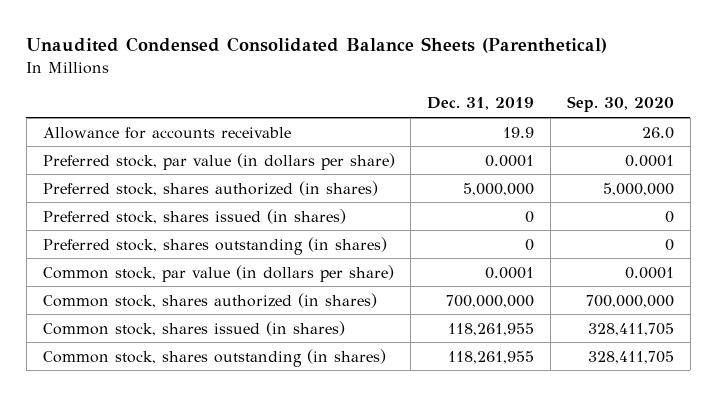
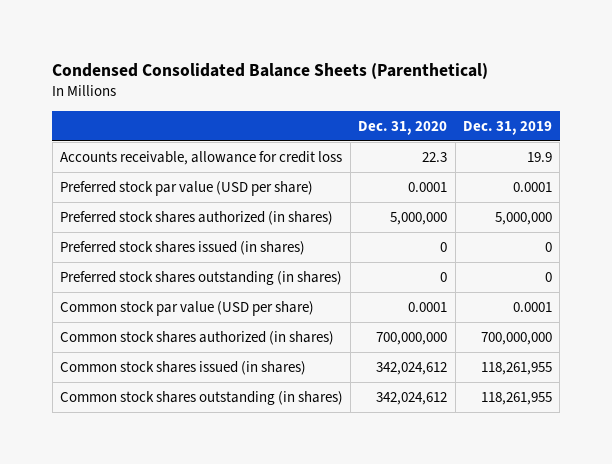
[26,37,608,54] Unaudited Condensed Consolidated Balance Sheets (Parenthetical) -> [52,62,489,79] Condensed Consolidated Balance Sheets (Parenthetical)
[566,96,674,113] Sep. 30, 2020 -> none
none -> [358,120,448,135] Dec. 31, 2020
[42,126,291,139] Allowance for accounts receivable -> [59,150,342,165] Accounts receivable, allowance for credit loss
[42,152,395,170] Preferred stock, par value (in dollars per share) -> [59,180,313,196] Preferred stock par value (USD per share)
[42,180,378,196] Preferred stock, shares authorized (in shares) -> [59,210,333,225] Preferred stock shares authorized (in shares)
[42,208,346,224] Preferred stock, shares issued (in shares) -> [59,240,305,255] Preferred stock shares issued (in shares)
[42,236,387,255] Preferred stock, shares outstanding (in shares) -> [59,270,342,285] Preferred stock shares outstanding (in shares)
[42,264,394,282] Common stock, par value (in dollars per share) -> [59,300,314,316] Common stock par value (USD per share)
[42,292,377,308] Common stock, shares authorized (in shares) -> [59,330,334,345] Common stock shares authorized (in shares)
[42,320,345,336] Common stock, shares issued (in shares) -> [59,360,306,375] Common stock shares issued (in shares)
[42,348,386,367] Common stock, shares outstanding (in shares) -> [59,390,343,405] Common stock shares outstanding (in shares)

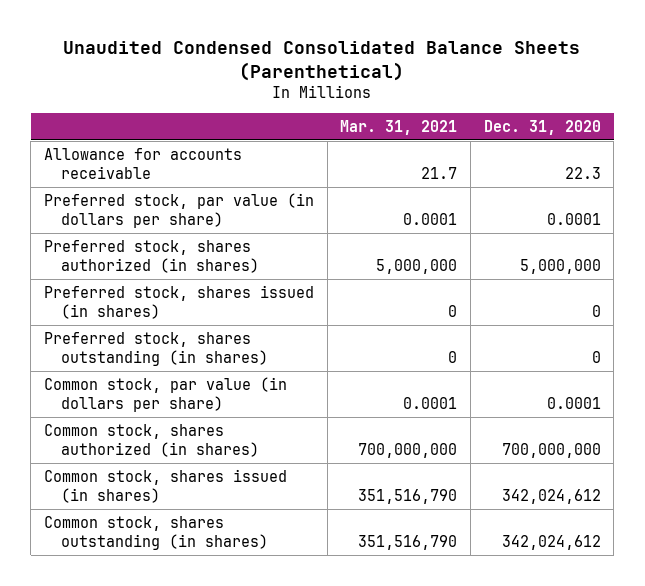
[52,62,489,79] Condensed Consolidated Balance Sheets (Parenthetical) -> [63,41,581,81] Unaudited Condensed Consolidated Balance Sheets (Parenthetical)
[463,120,553,135] Dec. 31, 2019 -> none
none -> [340,120,458,136] Mar. 31, 2021
[59,150,342,165] Accounts receivable, allowance for credit loss -> [43,147,242,180] Allowance for accounts receivable
[59,180,313,196] Preferred stock par value (USD per share) -> [43,192,314,229] Preferred stock, par value (in dollars per share)
[59,210,333,225] Preferred stock shares authorized (in shares) -> [43,239,259,274] Preferred stock, shares authorized (in shares)
[59,240,305,255] Preferred stock shares issued (in shares) -> [43,284,314,320] Preferred stock, shares issued (in shares)
[59,270,342,285] Preferred stock shares outstanding (in shares) -> [43,331,268,367] Preferred stock, shares outstanding (in shares)
[59,300,314,316] Common stock par value (USD per share) -> [43,376,287,413] Common stock, par value (in dollars per share)
[59,330,334,345] Common stock shares authorized (in shares) -> [43,423,259,458] Common stock, shares authorized (in shares)
[59,360,306,375] Common stock shares issued (in shares) -> [43,468,287,504] Common stock, shares issued (in shares)
[59,390,343,405] Common stock shares outstanding (in shares) -> [43,515,268,551] Common stock, shares outstanding (in shares)

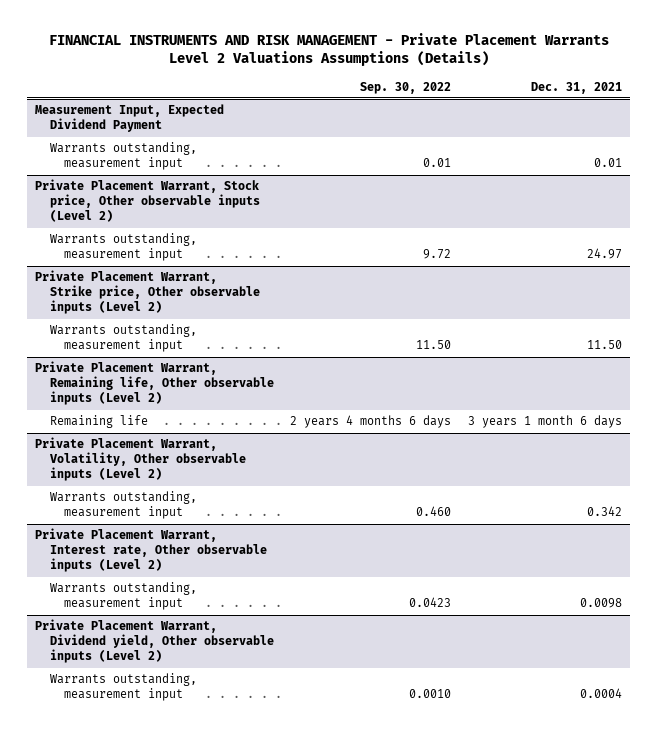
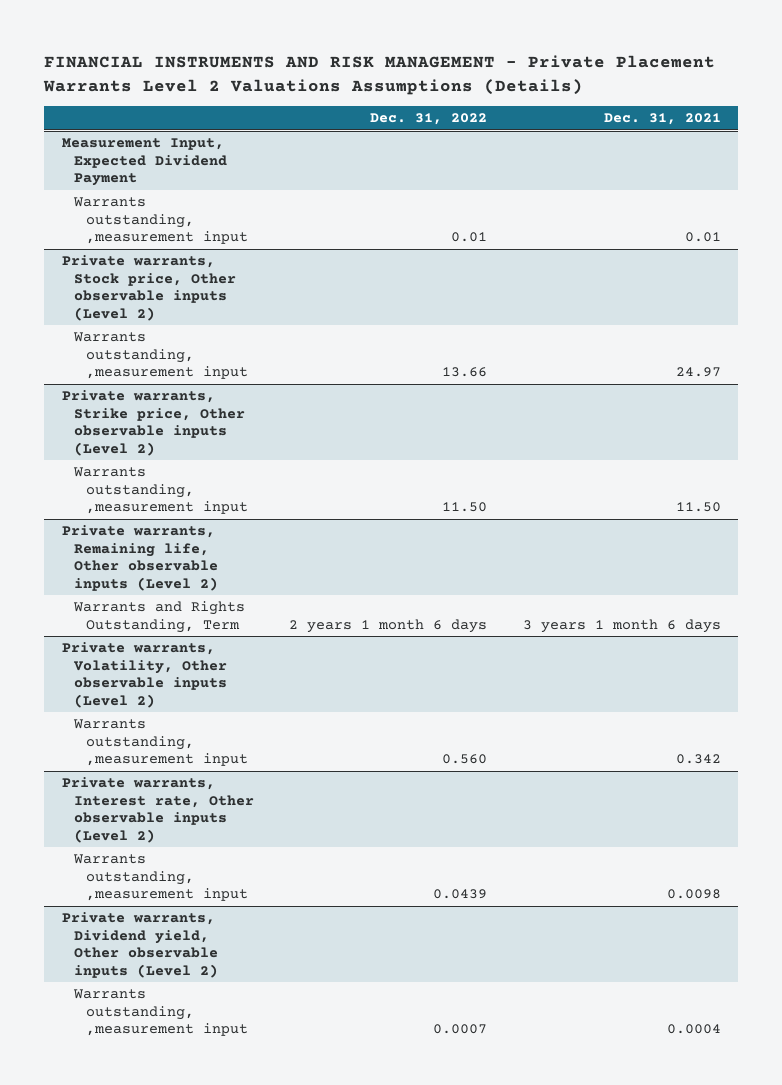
[360,81,452,94] Sep. 30, 2022 -> none
none -> [370,113,488,126] Dec. 31, 2022
[49,142,197,171] Warrants outstanding, measurement input -> [72,197,248,245] Warrants outstanding, ,measurement input
[35,179,260,223] Private Placement Warrant, Stock price, Other observable inputs (Level 2) -> [61,255,236,321] Private warrants, Stock price, Other observable inputs (Level 2)
[49,233,197,262] Warrants outstanding, measurement input -> [72,332,248,380] Warrants outstanding, ,measurement input
[35,270,260,315] Private Placement Warrant, Strike price, Other observable inputs (Level 2) -> [61,390,245,456] Private warrants, Strike price, Other observable inputs (Level 2)
[49,324,197,353] Warrants outstanding, measurement input -> [72,467,248,515] Warrants outstanding, ,measurement input
[35,361,274,406] Private Placement Warrant, Remaining life, Other observable inputs (Level 2) -> [61,525,218,591] Private warrants, Remaining life, Other observable inputs (Level 2)
[49,415,148,429] Remaining life -> [72,601,245,633] Warrants and Rights Outstanding, Term
[35,437,246,482] Private Placement Warrant, Volatility, Other observable inputs (Level 2) -> [61,642,227,708] Private warrants, Volatility, Other observable inputs (Level 2)
[49,491,197,520] Warrants outstanding, measurement input -> [72,719,248,767] Warrants outstanding, ,measurement input
[35,528,267,573] Private Placement Warrant, Interest rate, Other observable inputs (Level 2) -> [61,777,254,843] Private warrants, Interest rate, Other observable inputs (Level 2)
[49,582,197,611] Warrants outstanding, measurement input -> [72,854,248,902] Warrants outstanding, ,measurement input
[35,619,274,664] Private Placement Warrant, Dividend yield, Other observable inputs (Level 2) -> [61,912,218,978] Private warrants, Dividend yield, Other observable inputs (Level 2)
[49,673,197,702] Warrants outstanding, measurement input -> [72,989,248,1037] Warrants outstanding, ,measurement input

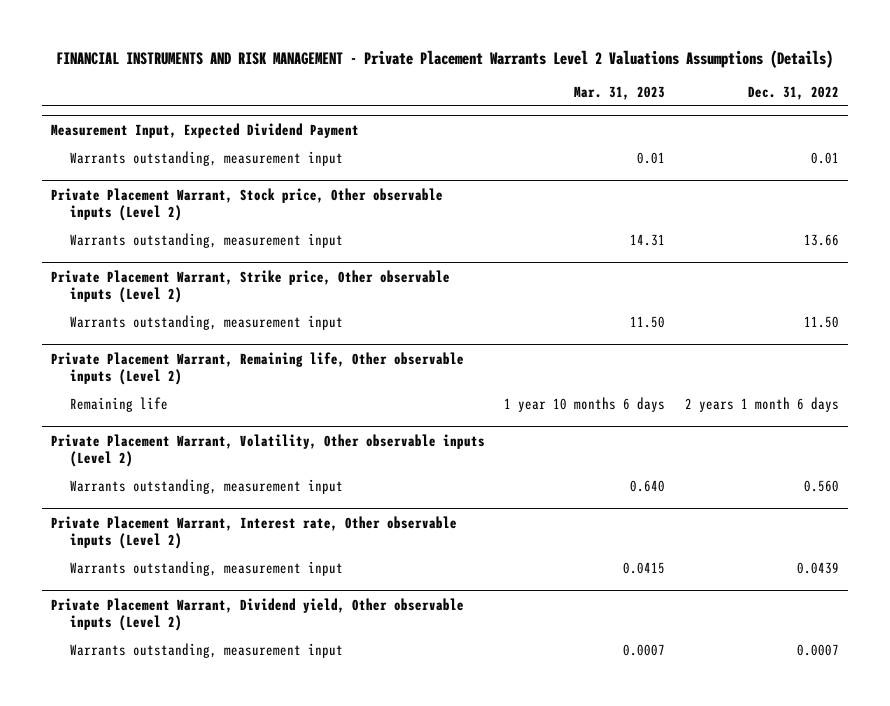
[603,113,721,126] Dec. 31, 2021 -> none
none -> [574,85,666,100] Mar. 31, 2023
[72,197,248,245] Warrants outstanding, ,measurement input -> [69,151,343,167] Warrants outstanding, measurement input
[61,255,236,321] Private warrants, Stock price, Other observable inputs (Level 2) -> [51,187,444,222] Private Placement Warrant, Stock price, Other observable inputs (Level 2)
[72,332,248,380] Warrants outstanding, ,measurement input -> [69,233,343,249] Warrants outstanding, measurement input
[61,390,245,456] Private warrants, Strike price, Other observable inputs (Level 2) -> [51,269,451,304] Private Placement Warrant, Strike price, Other observable inputs (Level 2)
[72,467,248,515] Warrants outstanding, ,measurement input -> [69,315,343,331] Warrants outstanding, measurement input
[61,525,218,591] Private warrants, Remaining life, Other observable inputs (Level 2) -> [51,351,465,386] Private Placement Warrant, Remaining life, Other observable inputs (Level 2)
[72,601,245,633] Warrants and Rights Outstanding, Term -> [69,397,168,413] Remaining life
[61,642,227,708] Private warrants, Volatility, Other observable inputs (Level 2) -> [51,433,486,468] Private Placement Warrant, Volatility, Other observable inputs (Level 2)
[72,719,248,767] Warrants outstanding, ,measurement input -> [69,479,343,495] Warrants outstanding, measurement input
[61,777,254,843] Private warrants, Interest rate, Other observable inputs (Level 2) -> [51,515,458,550] Private Placement Warrant, Interest rate, Other observable inputs (Level 2)
[72,854,248,902] Warrants outstanding, ,measurement input -> [69,561,343,577] Warrants outstanding, measurement input
[61,912,218,978] Private warrants, Dividend yield, Other observable inputs (Level 2) -> [51,597,465,632] Private Placement Warrant, Dividend yield, Other observable inputs (Level 2)
[72,989,248,1037] Warrants outstanding, ,measurement input -> [69,643,343,659] Warrants outstanding, measurement input

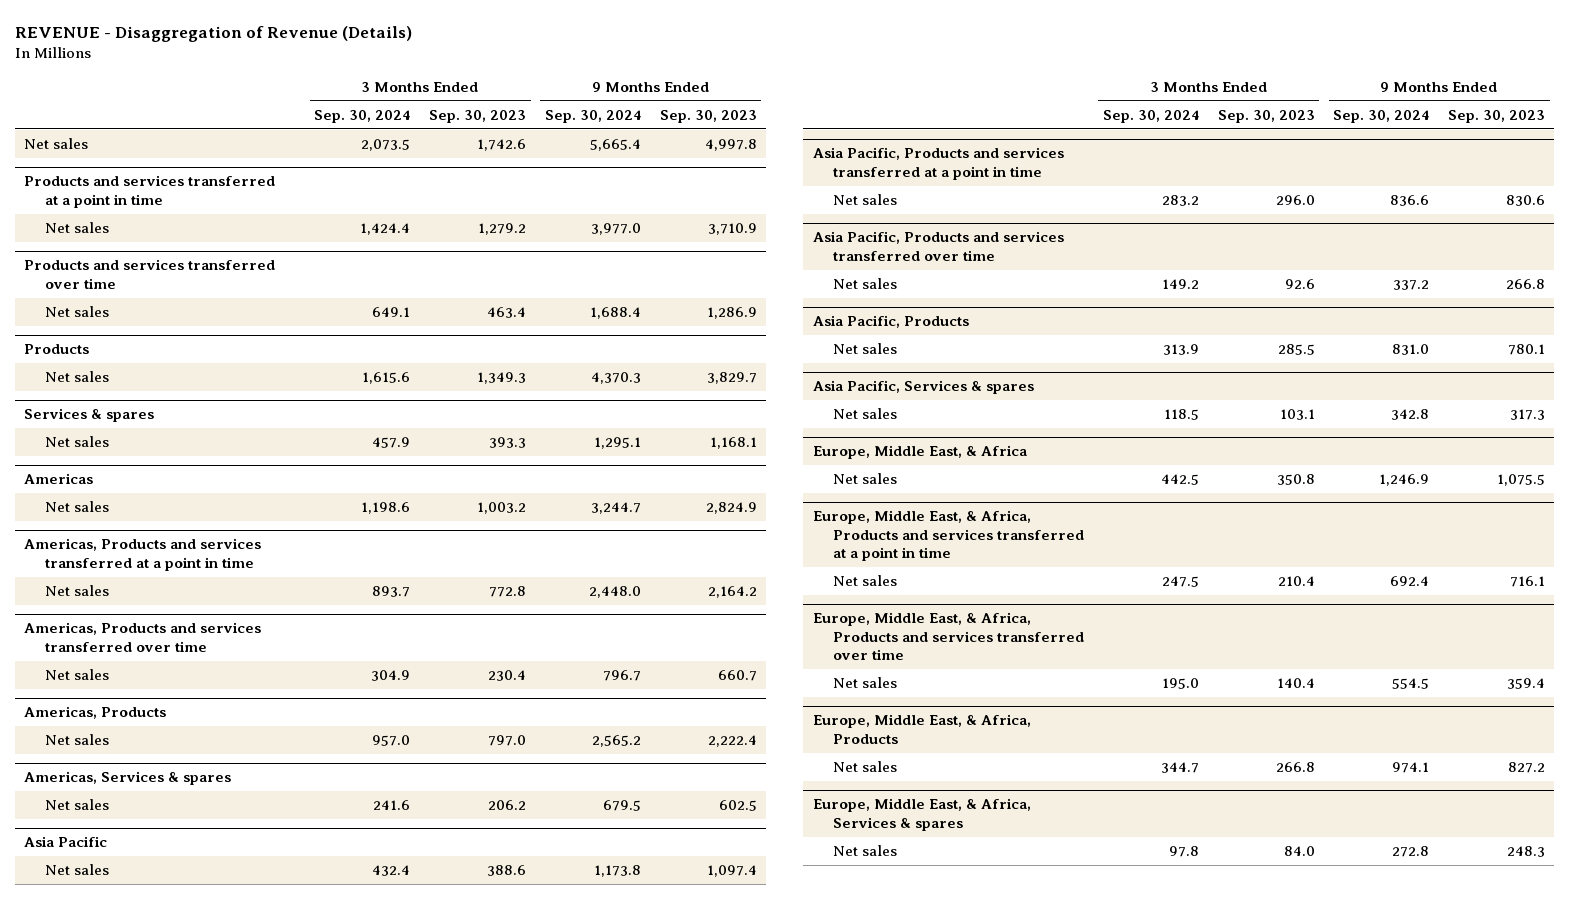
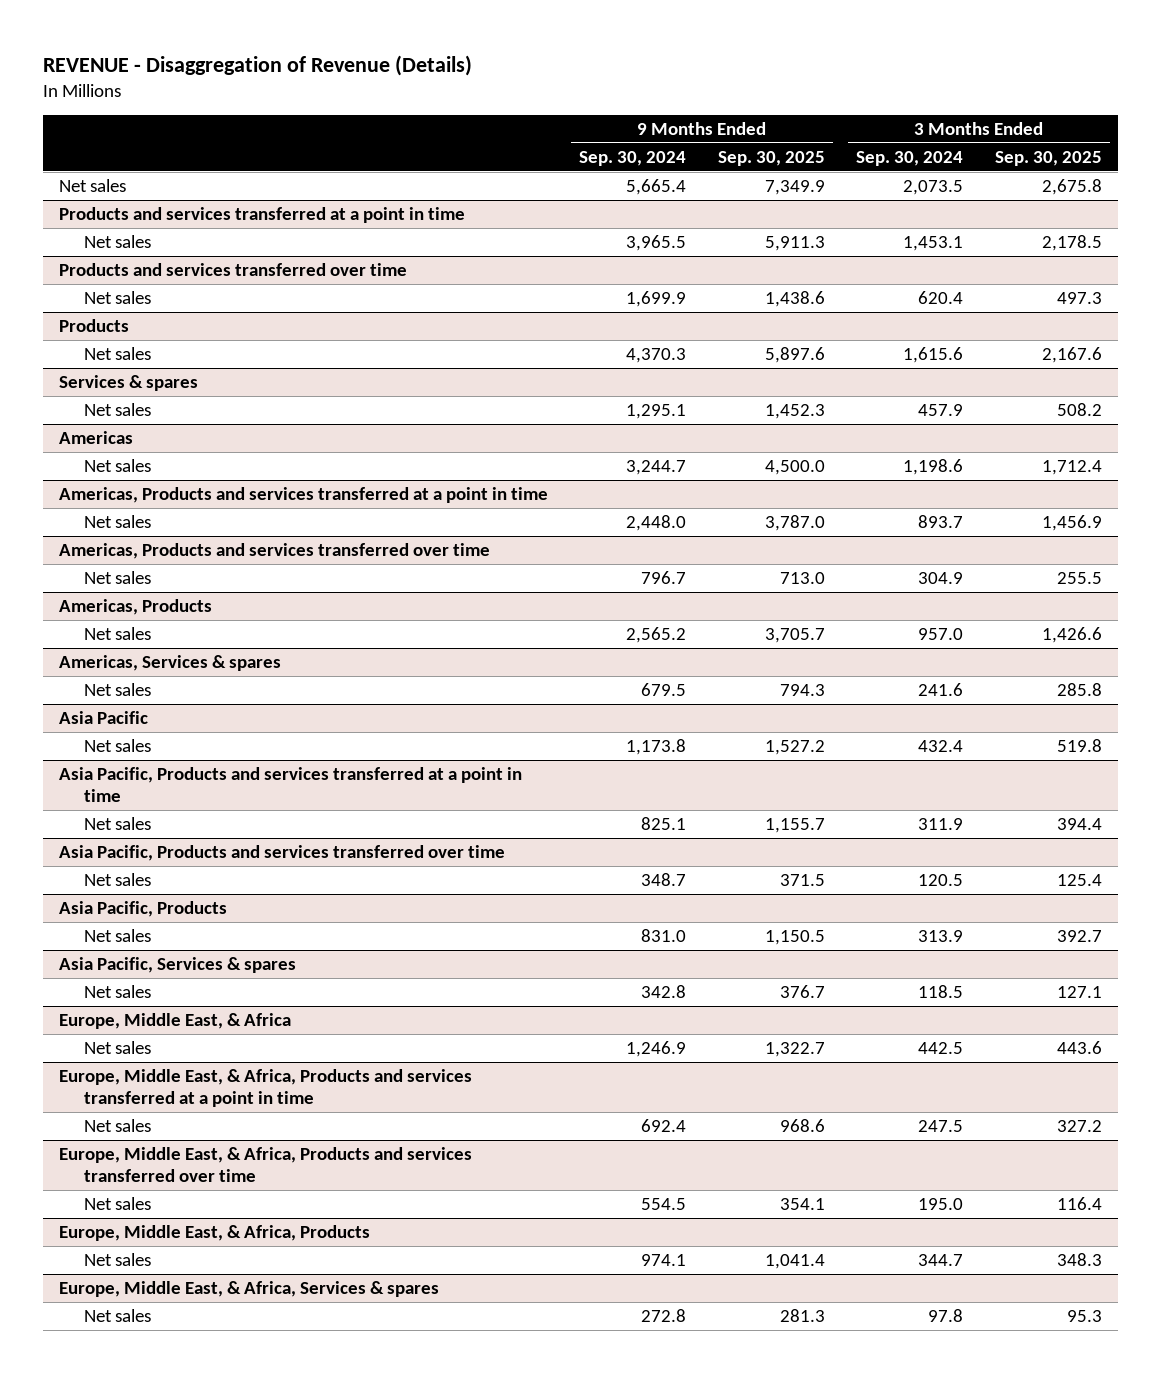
[429,109,527,123] Sep. 30, 2023 -> none
[659,109,757,123] Sep. 30, 2023 -> none
none -> [717,150,825,166] Sep. 30, 2025
none -> [994,150,1102,166] Sep. 30, 2025
[360,223,411,236] 1,424.4 -> [903,235,964,251] 1,453.1
[590,223,641,236] 3,977.0 -> [626,234,687,251] 3,965.5
[372,307,411,318] 649.1 -> [918,290,964,304] 620.4
[589,307,641,320] 1,688.4 -> [626,290,687,307] 1,699.9
[1161,195,1199,207] 283.2 -> [918,817,964,830] 311.9
[1390,195,1430,207] 836.6 -> [641,816,687,830] 825.1
[1161,279,1199,290] 149.2 -> [918,873,964,886] 120.5
[1393,280,1430,291] 337.2 -> [641,872,687,886] 348.7

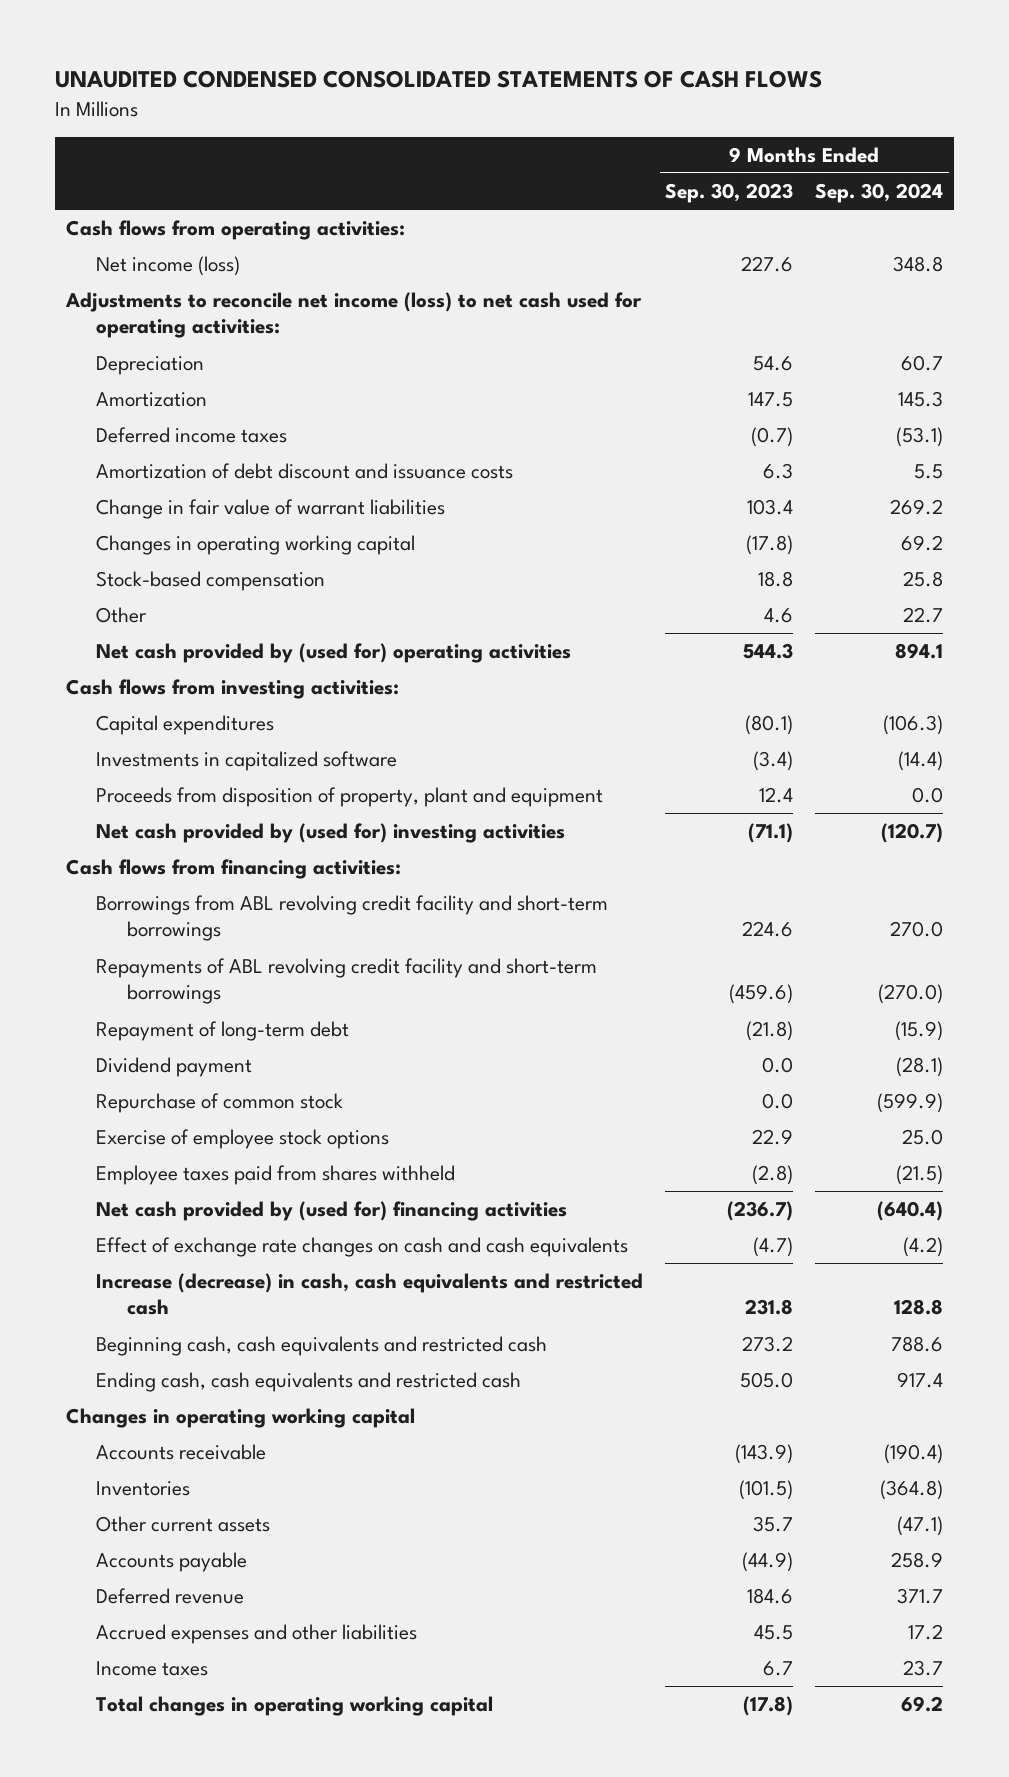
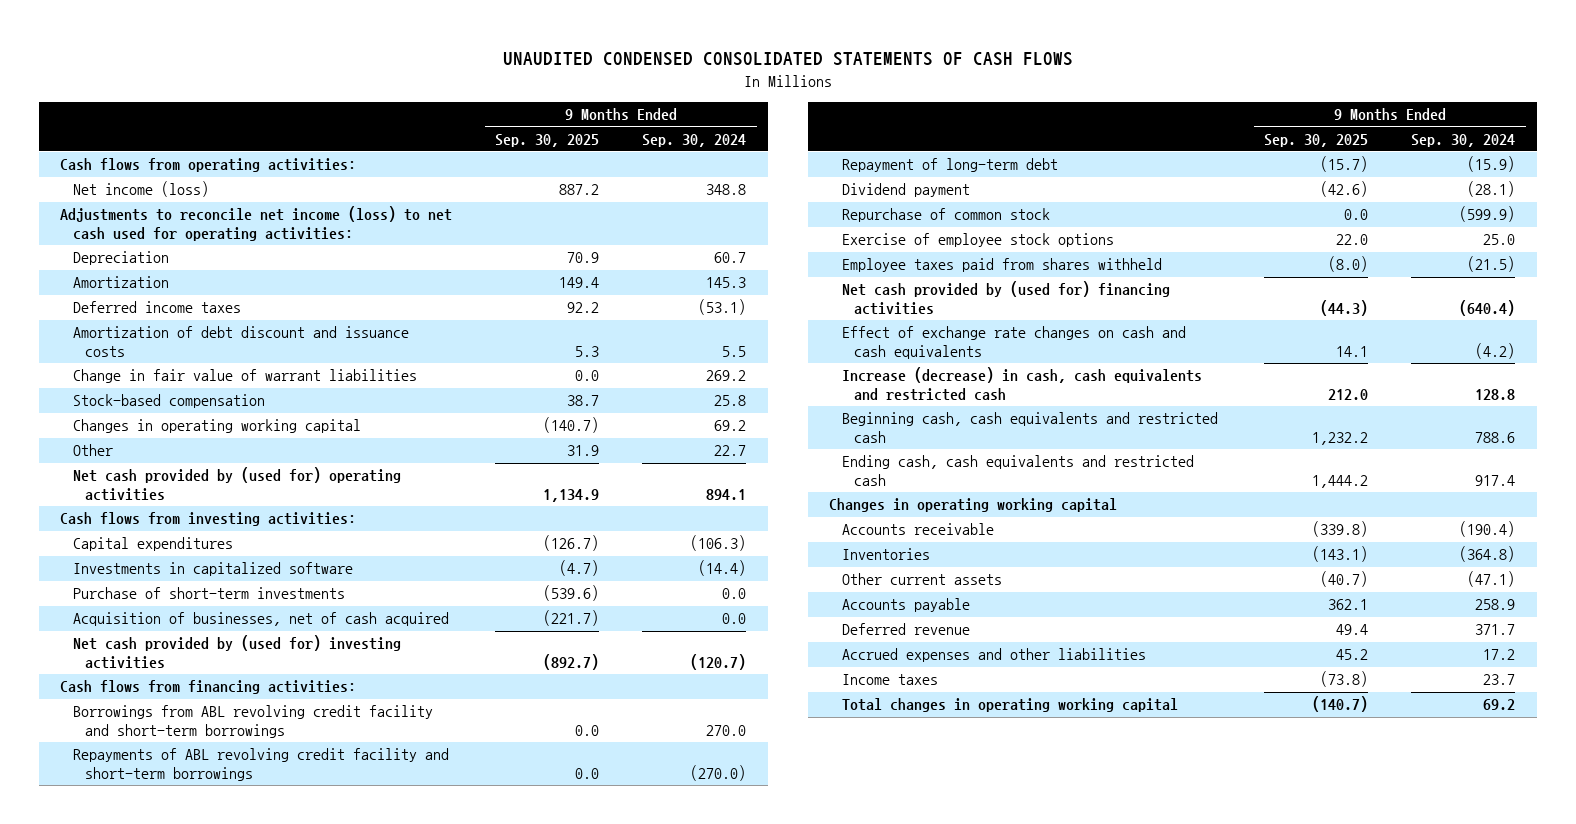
[665,182,794,203] Sep. 30, 2023 -> none
none -> [495,133,600,147] Sep. 30, 2025
[96,535,416,556] Changes in operating working capital -> [72,419,361,434] Changes in operating working capital
[96,787,604,808] Proceeds from disposition of property, plant and equipment -> none
none -> [72,587,345,600] Purchase of short-term investments
none -> [72,612,449,627] Acquisition of businesses, net of cash acquired

